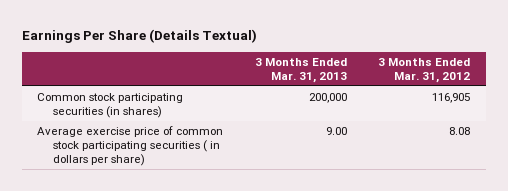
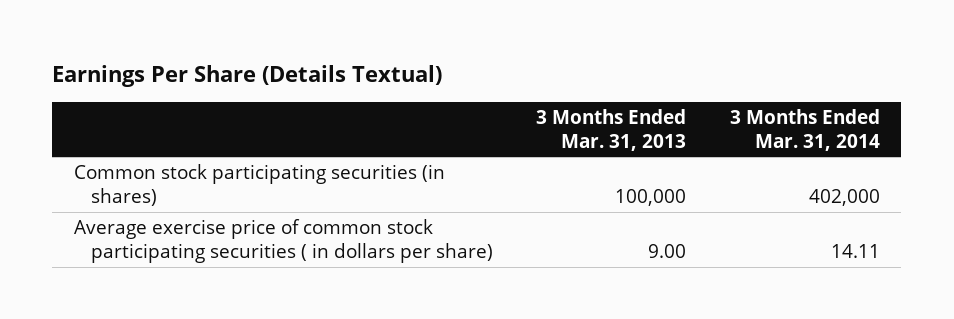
[378,58,471,83] 3 Months Ended Mar. 31, 2012 -> none
none -> [729,108,880,151] 3 Months Ended Mar. 31, 2014
[308,93,347,104] 200,000 -> [615,189,687,207] 100,000

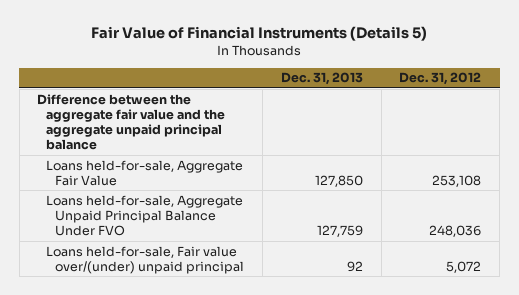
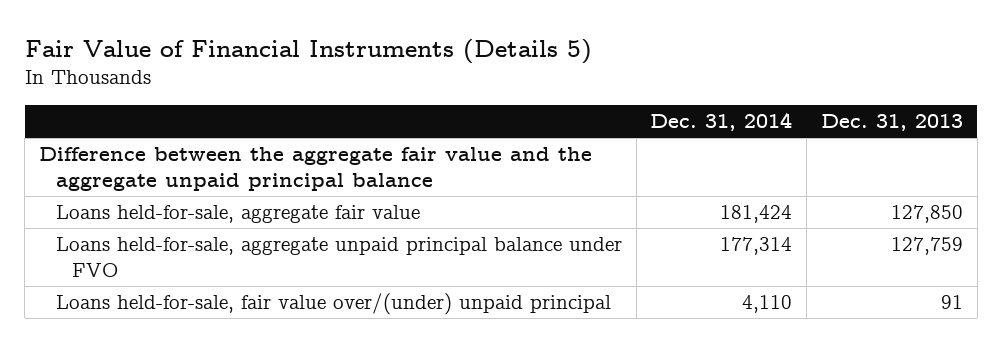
[399,72,482,86] Dec. 31, 2012 -> none
none -> [650,111,793,131] Dec. 31, 2014
[46,159,244,186] Loans held-for-sale, Aggregate Fair Value -> [55,205,420,224] Loans held-for-sale, aggregate fair value
[46,194,244,237] Loans held-for-sale, Aggregate Unpaid Principal Balance Under FVO -> [55,237,622,278] Loans held-for-sale, aggregate unpaid principal balance under FVO
[46,245,244,274] Loans held-for-sale, Fair value over/(under) unpaid principal -> [55,293,611,316] Loans held-for-sale, fair value over/(under) unpaid principal
[346,260,363,272] 92 -> [940,295,963,310] 91

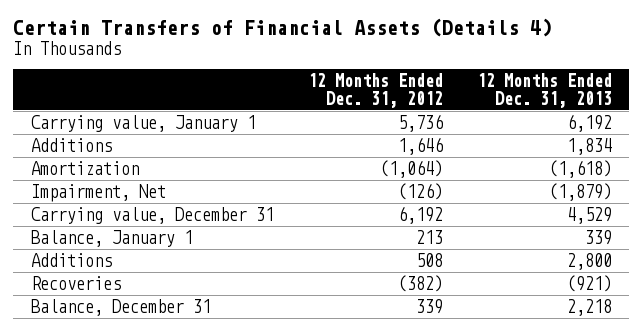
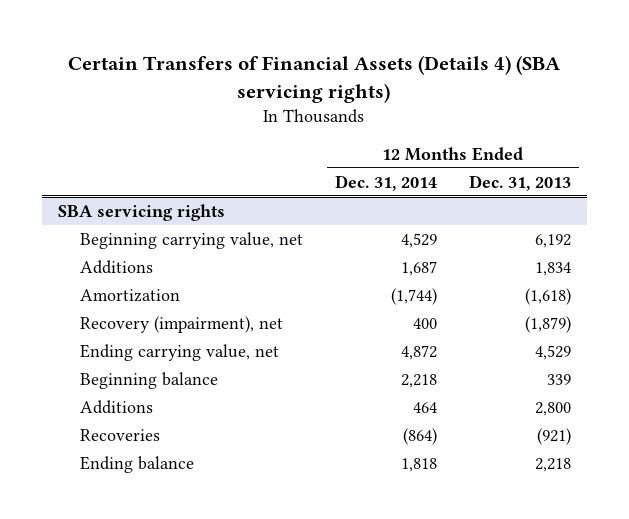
[13,18,553,38] Certain Transfers of Financial Assets (Details 4) -> [68,54,562,103] Certain Transfers of Financial Assets (Details 4) (SBA servicing rights)
[307,72,443,108] 12 Months Ended Dec. 31, 2012 -> none
none -> [334,174,437,191] Dec. 31, 2014
none -> [57,203,225,221] SBA servicing rights
[30,114,256,132] Carrying value, January 1 -> [80,231,304,249] Beginning carrying value, net
[30,183,166,202] Impairment, Net -> [80,315,284,333] Recovery (impairment), net
[30,206,274,224] Carrying value, December 31 -> [80,343,280,361] Ending carrying value, net
[30,229,193,247] Balance, January 1 -> [80,371,219,389] Beginning balance
[30,298,211,316] Balance, December 31 -> [80,455,195,473] Ending balance

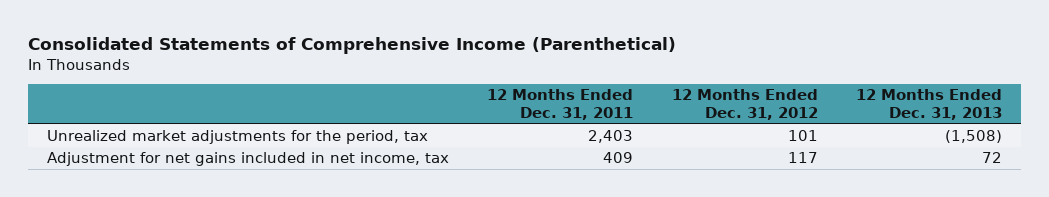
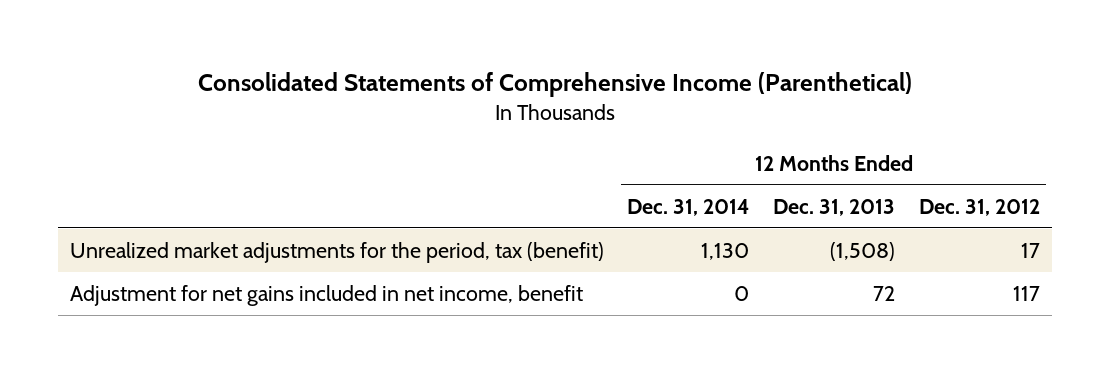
[487,89,634,121] 12 Months Ended Dec. 31, 2011 -> none
none -> [627,198,750,216] Dec. 31, 2014
[47,130,429,145] Unrealized market adjustments for the period, tax -> [69,242,604,264] Unrealized market adjustments for the period, tax (benefit)
[787,130,818,142] 101 -> [1020,243,1040,259] 17
[47,152,450,167] Adjustment for net gains included in net income, tax -> [69,285,583,307] Adjustment for net gains included in net income, benefit

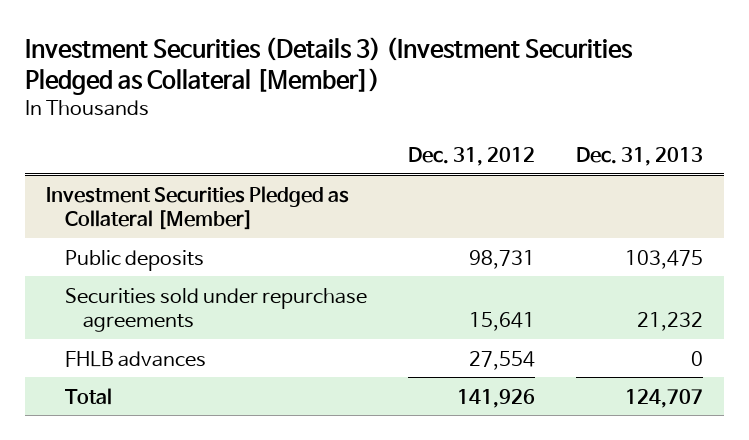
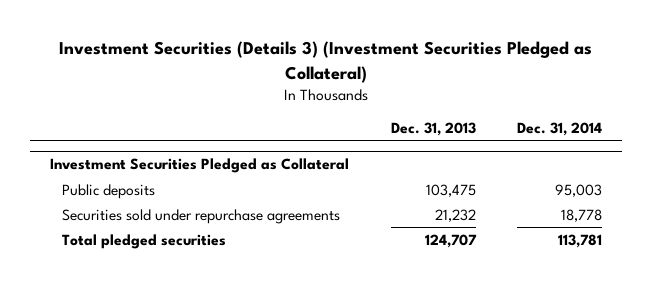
[25,36,634,96] Investment Securities (Details 3) (Investment Securities Pledged as Collateral [Member]) -> [59,41,593,83] Investment Securities (Details 3) (Investment Securities Pledged as Collateral)
[407,147,535,167] Dec. 31, 2012 -> none
none -> [516,122,602,137] Dec. 31, 2014
[45,185,349,231] Investment Securities Pledged as Collateral [Member] -> [50,158,350,174] Investment Securities Pledged as Collateral
[64,350,206,367] FHLB advances -> none
[64,387,112,405] Total -> [62,233,227,249] Total pledged securities

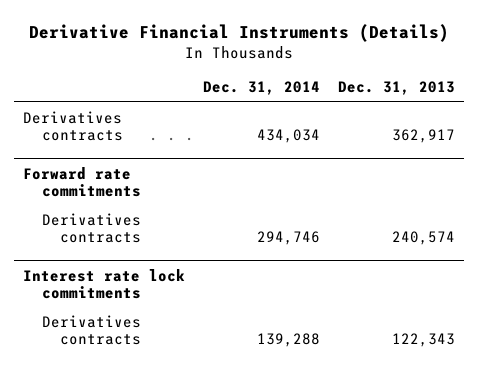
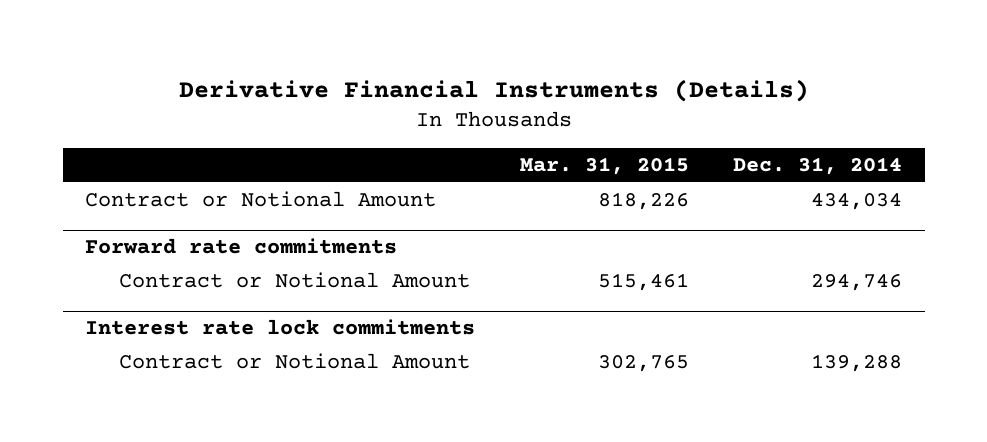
[337,81,455,96] Dec. 31, 2013 -> none
none -> [519,157,689,176] Mar. 31, 2015
[23,110,123,142] Derivatives contracts -> [85,191,437,208] Contract or Notional Amount
[41,212,142,244] Derivatives contracts -> [118,272,470,289] Contract or Notional Amount
[41,314,142,346] Derivatives contracts -> [118,353,470,370] Contract or Notional Amount

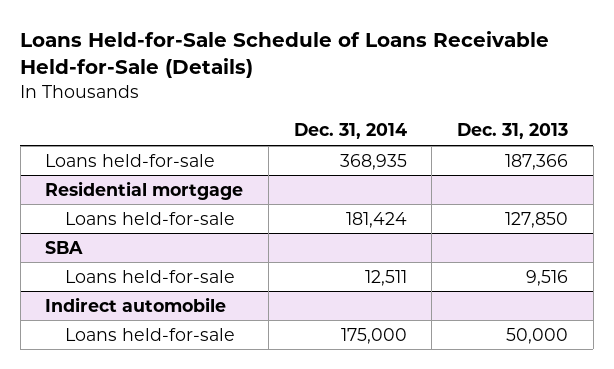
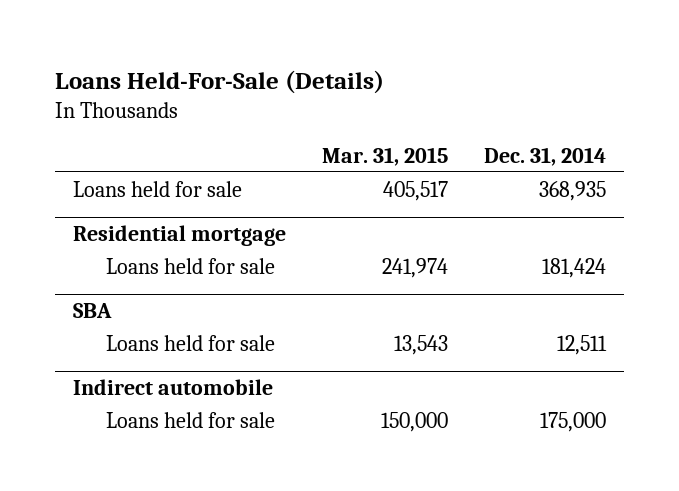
[20,31,550,79] Loans Held-for-Sale Schedule of Loans Receivable Held-for-Sale (Details) -> [55,69,385,94] Loans Held-For-Sale (Details)
[457,123,569,140] Dec. 31, 2013 -> none
none -> [322,146,449,166] Mar. 31, 2015
[45,153,216,167] Loans held-for-sale -> [73,180,243,197] Loans held for sale
[65,211,236,225] Loans held-for-sale -> [106,257,276,274] Loans held for sale
[65,269,236,283] Loans held-for-sale -> [106,334,276,351] Loans held for sale
[65,327,236,341] Loans held-for-sale -> [106,411,276,428] Loans held for sale

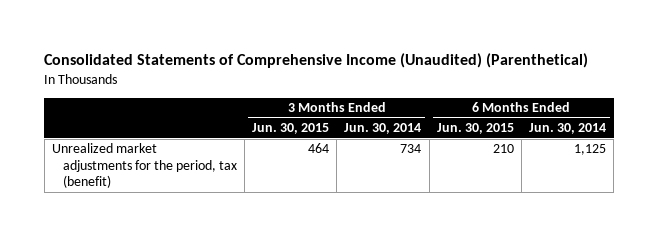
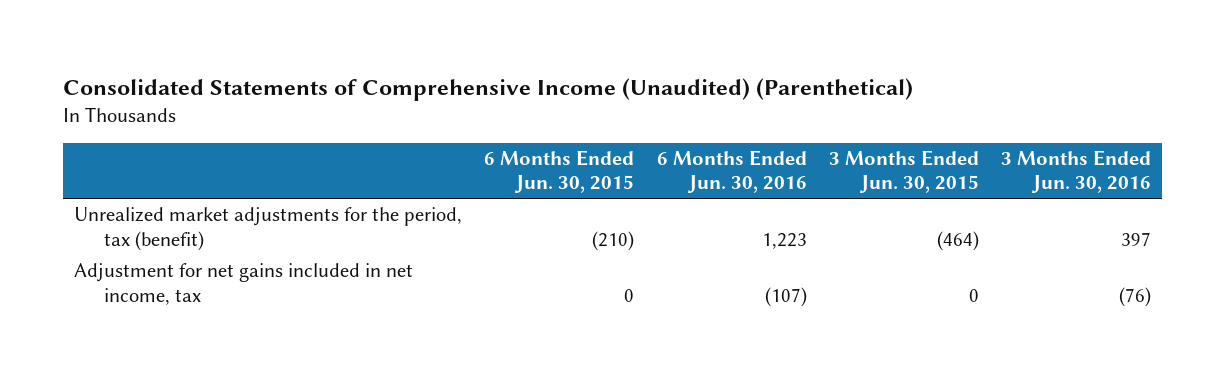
[344,123,422,135] Jun. 30, 2014 -> none
[528,123,606,135] Jun. 30, 2014 -> none
none -> [656,149,807,194] 6 Months Ended Jun. 30, 2016
none -> [1000,149,1151,194] 3 Months Ended Jun. 30, 2016
[308,143,330,154] 464 -> [936,230,979,251] (464)
[492,144,514,154] 210 -> [592,230,635,251] (210)
none -> [74,263,414,305] Adjustment for net gains included in net income, tax

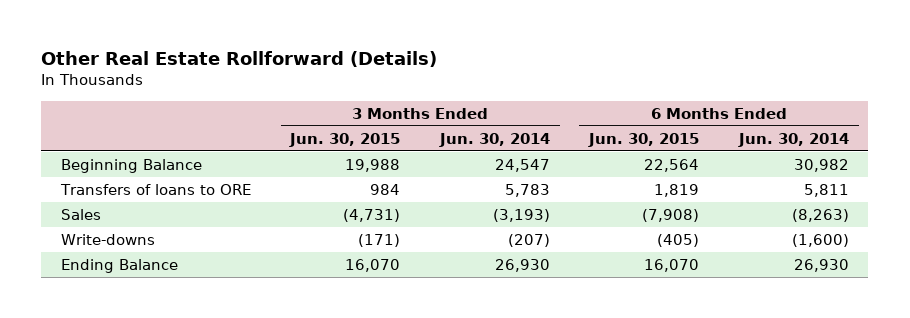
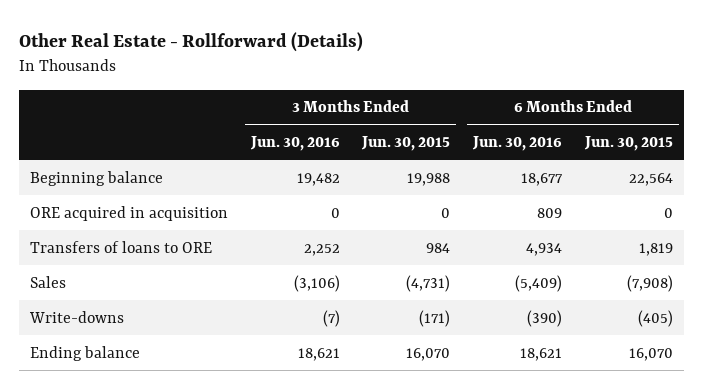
[41,50,438,67] Other Real Estate Rollforward (Details) -> [18,31,363,52] Other Real Estate - Rollforward (Details)
[438,132,550,147] Jun. 30, 2014 -> none
[737,132,849,147] Jun. 30, 2014 -> none
none -> [249,135,340,151] Jun. 30, 2016
none -> [472,135,563,151] Jun. 30, 2016
[60,159,202,174] Beginning Balance -> [29,170,163,186] Beginning balance
none -> [29,205,228,221] ORE acquired in acquisition
[60,259,178,274] Ending Balance -> [29,345,140,361] Ending balance

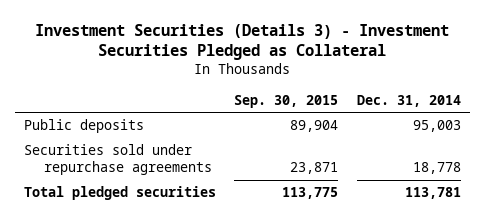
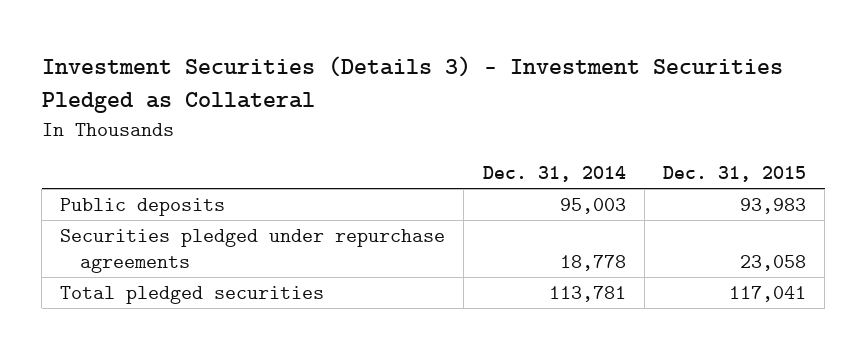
[234,94,339,108] Sep. 30, 2015 -> none
none -> [663,165,807,182] Dec. 31, 2015
[24,144,212,176] Securities sold under repurchase agreements -> [60,229,446,273] Securities pledged under repurchase agreements

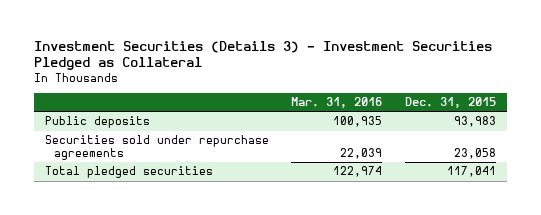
[482,165,626,182] Dec. 31, 2014 -> none
none -> [291,97,383,109] Mar. 31, 2016
[60,229,446,273] Securities pledged under repurchase agreements -> [44,135,269,161] Securities sold under repurchase agreements

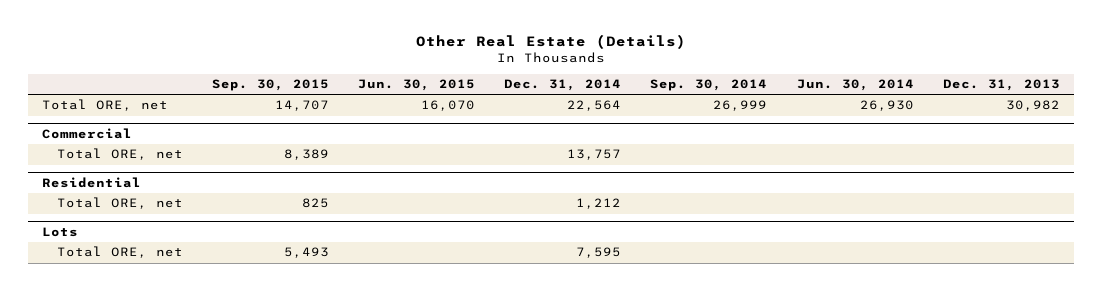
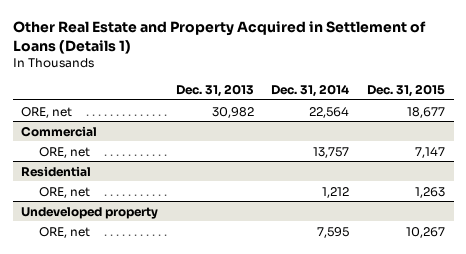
[415,33,686,49] Other Real Estate (Details) -> [12,20,426,54] Other Real Estate and Property Acquired in Settlement of Loans (Details 1)
[212,79,330,92] Sep. 30, 2015 -> none
[358,79,476,92] Jun. 30, 2015 -> none
[650,79,768,92] Sep. 30, 2014 -> none
[796,79,914,92] Jun. 30, 2014 -> none
none -> [366,83,445,97] Dec. 31, 2015
[42,99,169,112] Total ORE, net -> [21,106,73,118] ORE, net
[57,148,184,161] Total ORE, net -> [38,146,90,158] ORE, net
[57,197,184,210] Total ORE, net -> [38,186,90,198] ORE, net
[42,226,79,237] Lots -> [21,206,159,219] Undeveloped property
[57,246,184,259] Total ORE, net -> [38,226,90,238] ORE, net

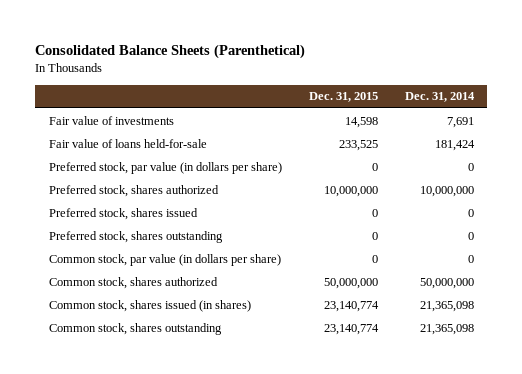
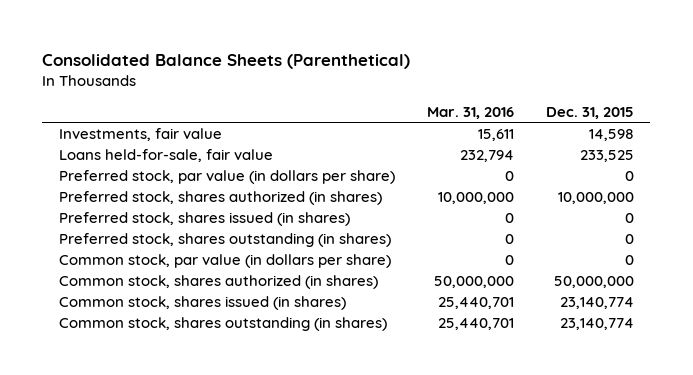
[404,92,475,103] Dec. 31, 2014 -> none
none -> [426,106,514,119] Mar. 31, 2016
[48,115,174,125] Fair value of investments -> [58,128,222,142] Investments, fair value
[48,138,207,148] Fair value of loans held-for-sale -> [58,149,273,163] Loans held-for-sale, fair value
[48,184,219,197] Preferred stock, shares authorized -> [58,191,382,206] Preferred stock, shares authorized (in shares)
[48,207,198,220] Preferred stock, shares issued -> [58,212,350,227] Preferred stock, shares issued (in shares)
[48,230,223,243] Preferred stock, shares outstanding -> [58,233,391,248] Preferred stock, shares outstanding (in shares)
[48,276,218,289] Common stock, shares authorized -> [58,275,378,290] Common stock, shares authorized (in shares)
[48,322,222,335] Common stock, shares outstanding -> [58,317,387,332] Common stock, shares outstanding (in shares)

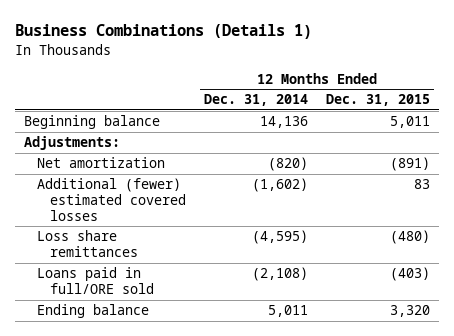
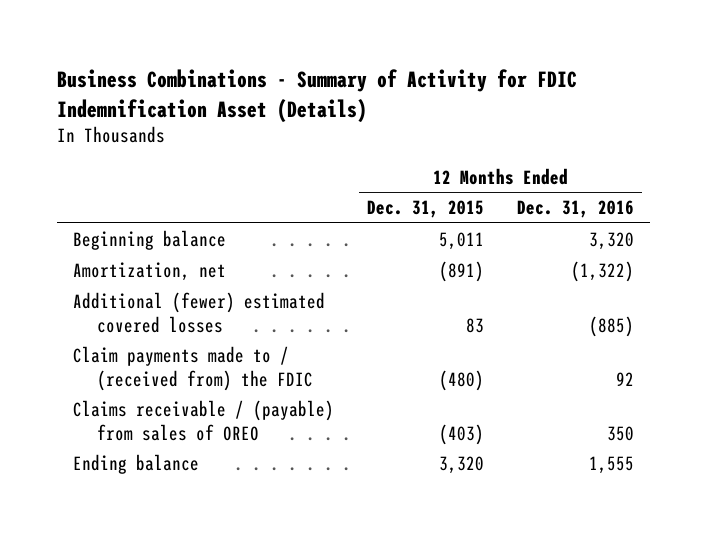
[14,24,312,40] Business Combinations (Details 1) -> [56,68,577,123] Business Combinations - Summary of Activity for FDIC Indemnification Asset (Details)
[204,94,309,107] Dec. 31, 2014 -> none
none -> [516,200,634,219] Dec. 31, 2016
[23,136,120,151] Adjustments: -> none
[37,157,166,169] Net amortization -> [73,261,227,281] Amortization, net
[37,230,139,258] Loss share remittances -> [73,345,313,391] Claim payments made to / (received from) the FDIC
[37,267,155,295] Loans paid in full/ORE sold -> [73,399,335,441] Claims receivable / (payable) from sales of OREO

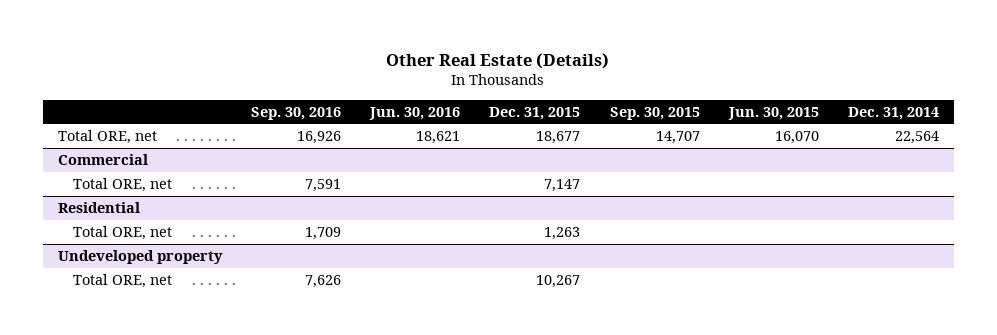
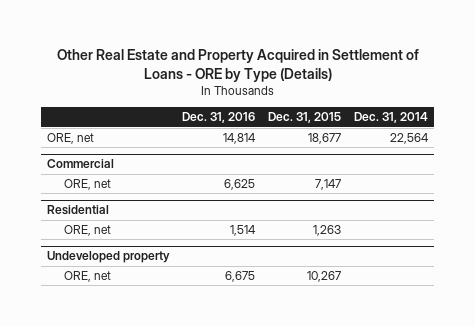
[386,52,610,69] Other Real Estate (Details) -> [56,48,419,82] Other Real Estate and Property Acquired in Settlement of Loans - ORE by Type (Details)
[250,106,341,120] Sep. 30, 2016 -> none
[369,106,461,120] Jun. 30, 2016 -> none
[609,106,700,120] Sep. 30, 2015 -> none
[727,106,819,120] Jun. 30, 2015 -> none
none -> [182,112,256,124] Dec. 31, 2016
[57,130,157,145] Total ORE, net -> [47,133,95,145] ORE, net
[73,178,173,193] Total ORE, net -> [64,179,112,191] ORE, net
[73,226,173,241] Total ORE, net -> [64,225,112,237] ORE, net
[73,274,173,289] Total ORE, net -> [64,271,112,283] ORE, net

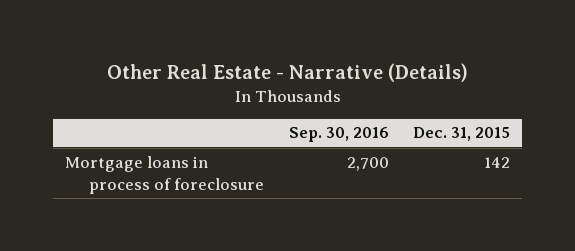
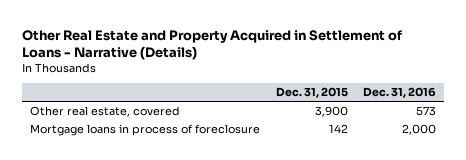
[106,63,468,83] Other Real Estate - Narrative (Details) -> [22,29,403,61] Other Real Estate and Property Acquired in Settlement of Loans - Narrative (Details)
[288,127,389,143] Sep. 30, 2016 -> none
none -> [363,87,437,99] Dec. 31, 2016
none -> [30,106,181,118] Other real estate, covered

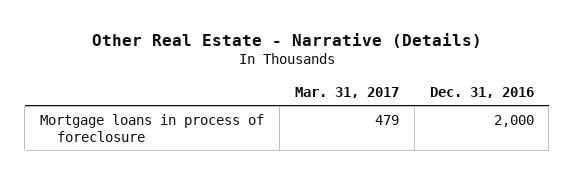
[22,29,403,61] Other Real Estate and Property Acquired in Settlement of Loans - Narrative (Details) -> [91,32,482,48] Other Real Estate - Narrative (Details)
[275,87,348,99] Dec. 31, 2015 -> none
none -> [294,86,399,98] Mar. 31, 2017
[30,106,181,118] Other real estate, covered -> none

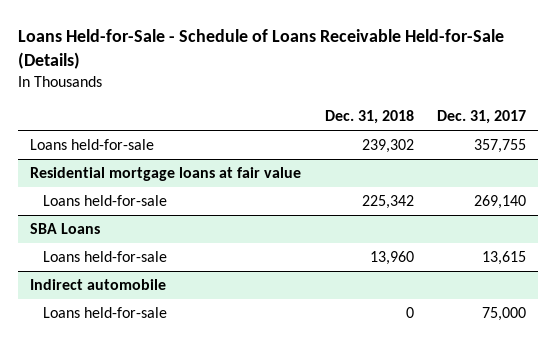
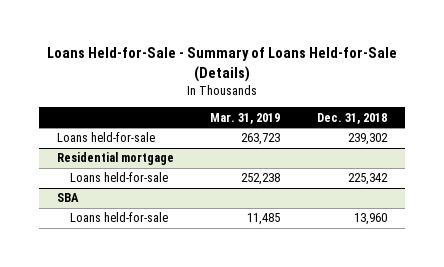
[18,29,505,70] Loans Held-for-Sale - Schedule of Loans Receivable Held-for-Sale (Details) -> [46,47,397,82] Loans Held-for-Sale - Summary of Loans Held-for-Sale (Details)
[437,110,527,125] Dec. 31, 2017 -> none
none -> [210,112,281,124] Mar. 31, 2019
[30,166,302,181] Residential mortgage loans at fair value -> [57,152,175,166] Residential mortgage
[30,222,101,234] SBA Loans -> [57,193,80,203] SBA
[30,278,167,290] Indirect automobile -> none
[43,306,168,318] Loans held-for-sale -> none

